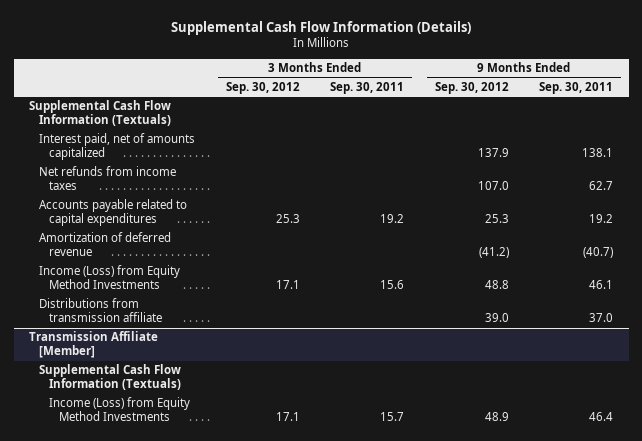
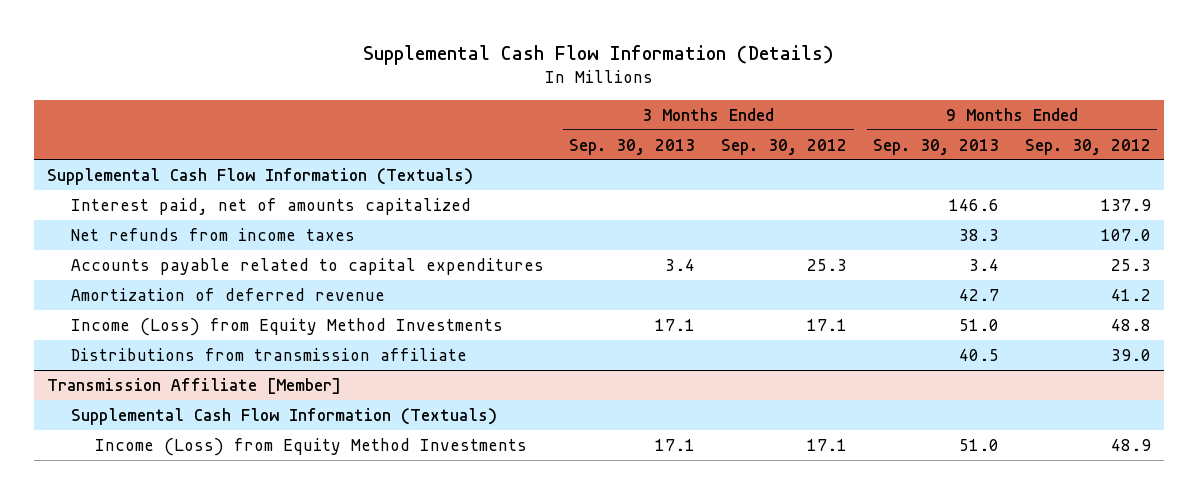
[330,81,405,94] Sep. 30, 2011 -> none
[539,81,614,94] Sep. 30, 2011 -> none
none -> [569,138,696,155] Sep. 30, 2013
none -> [873,138,1000,155] Sep. 30, 2013
[478,247,509,259] (41.2) -> [1110,288,1151,301] 41.2

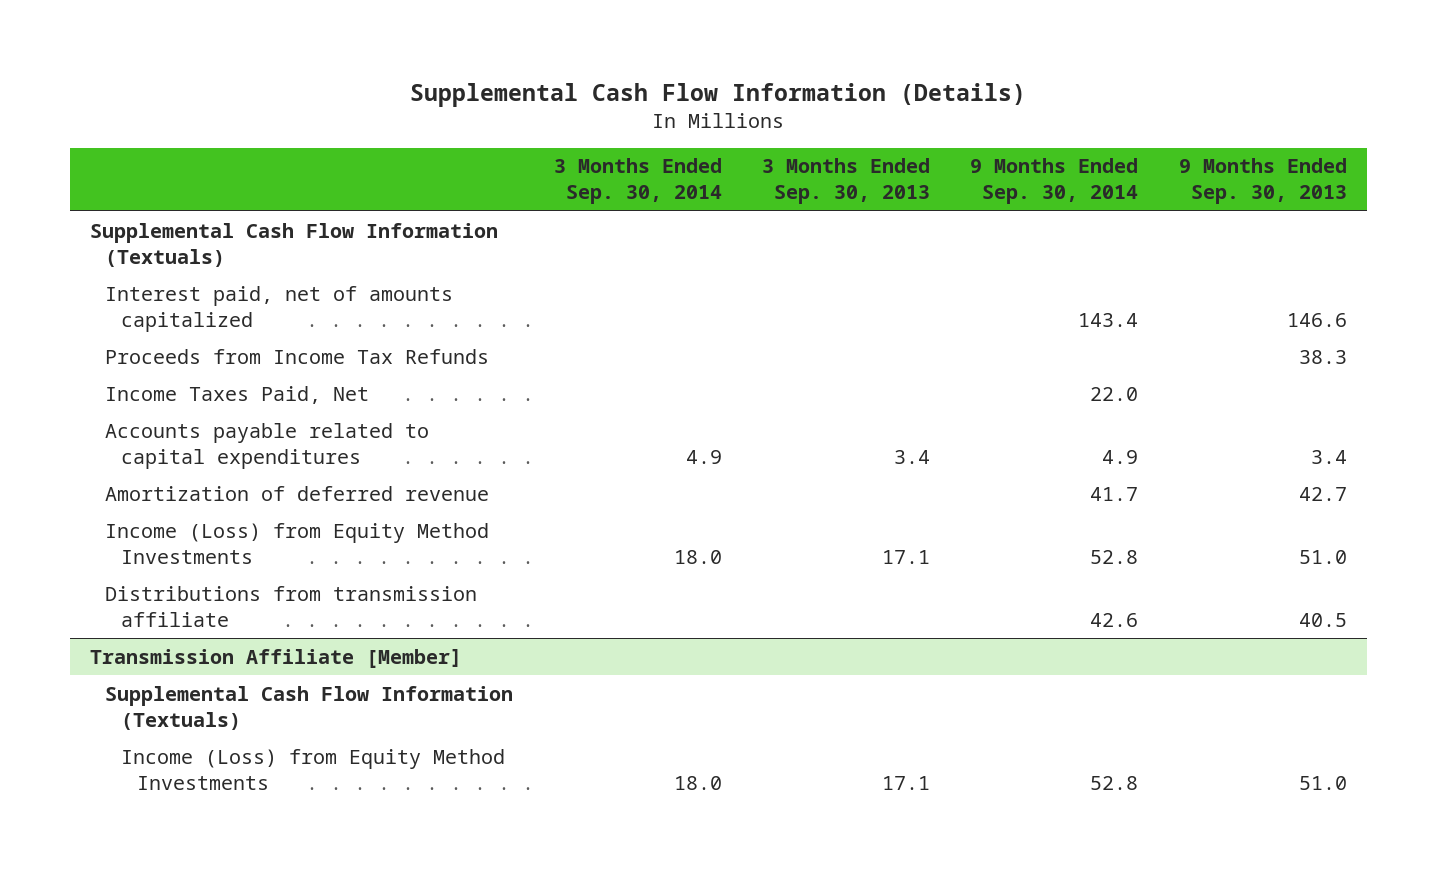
[721,138,848,155] Sep. 30, 2012 -> none
[1024,138,1151,155] Sep. 30, 2012 -> none
none -> [553,158,722,205] 3 Months Ended Sep. 30, 2014
none -> [970,158,1139,205] 9 Months Ended Sep. 30, 2014
[70,227,355,241] Net refunds from income taxes -> [105,348,490,364] Proceeds from Income Tax Refunds
none -> [105,385,370,404] Income Taxes Paid, Net

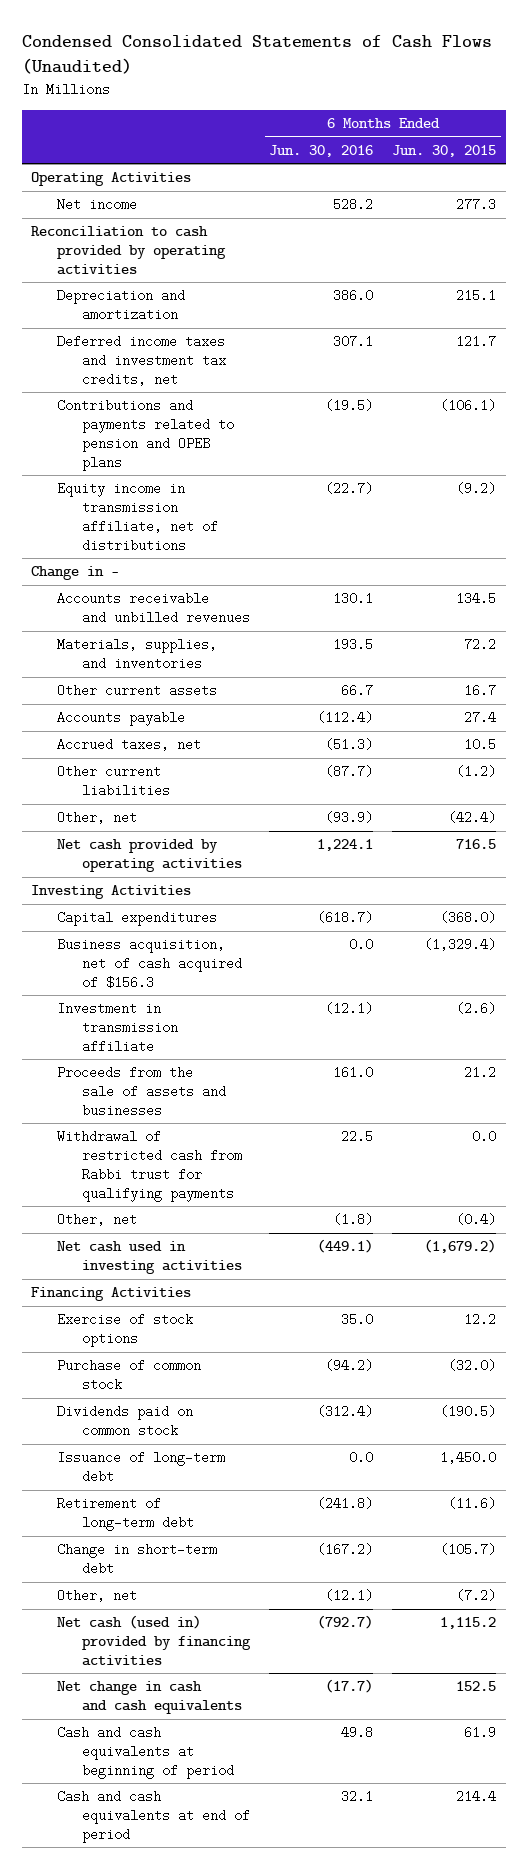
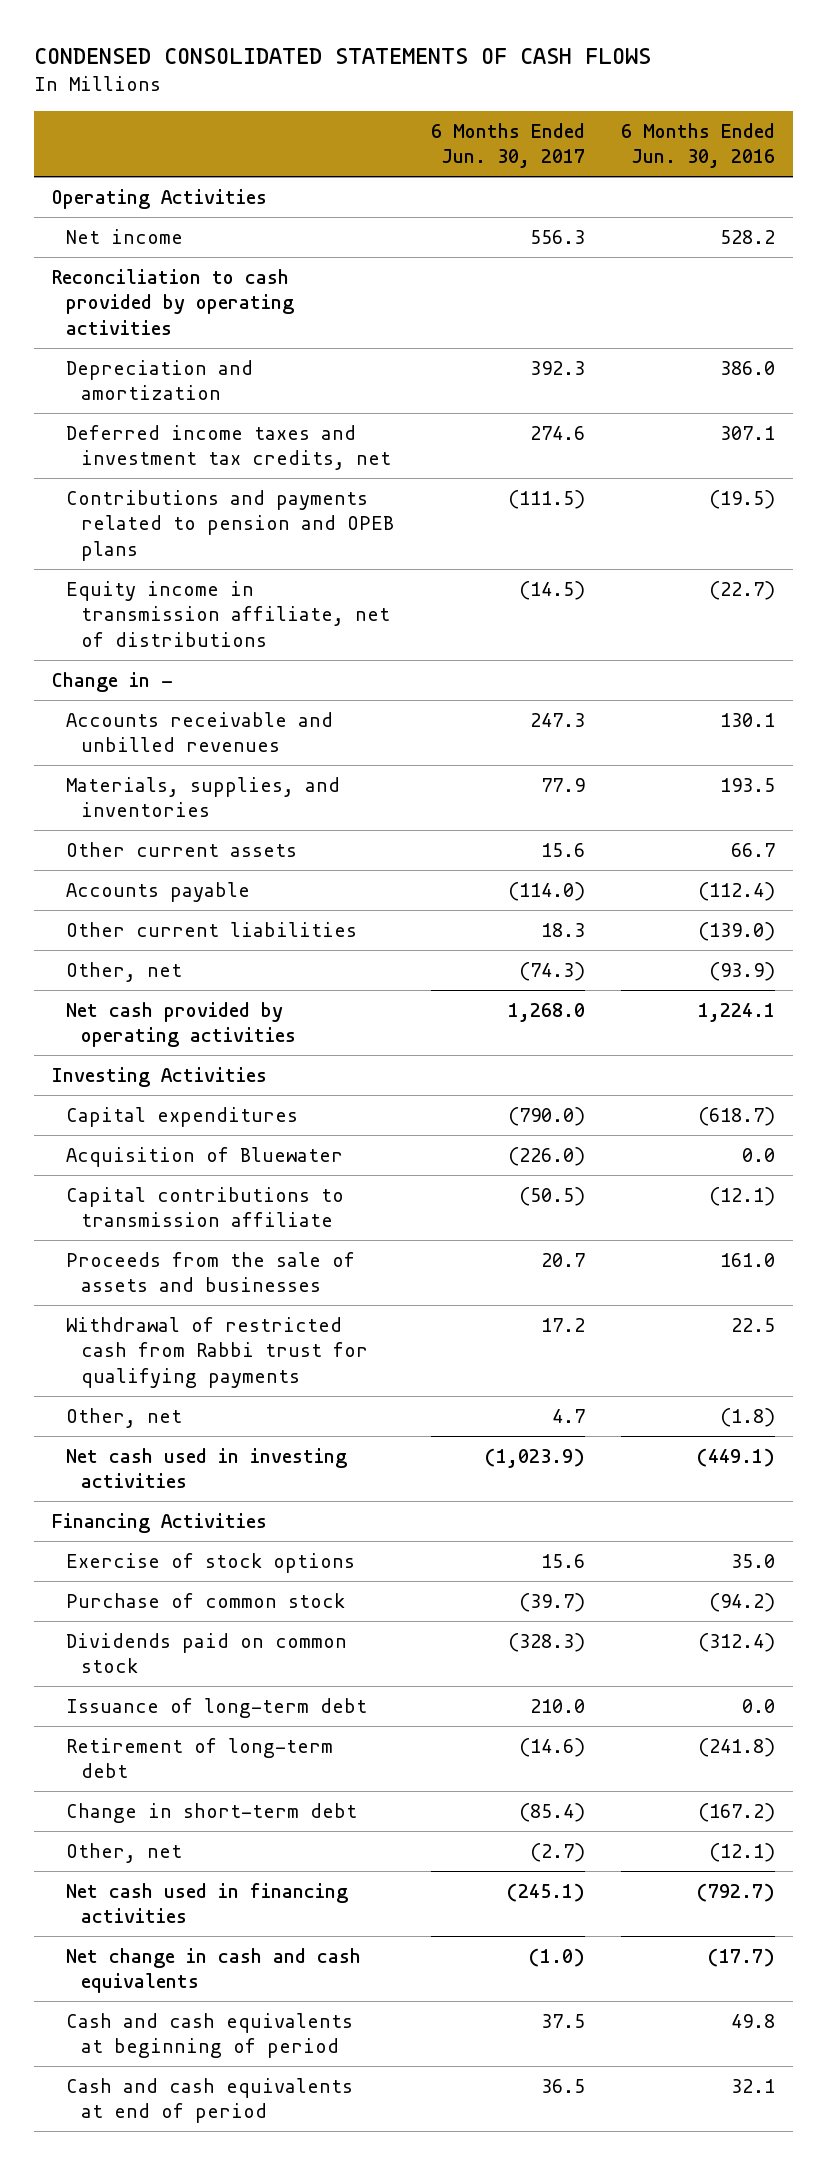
[21,34,492,75] Condensed Consolidated Statements of Cash Flows (Unaudited) -> [33,48,651,65] CONDENSED CONSOLIDATED STATEMENTS OF CASH FLOWS
[392,145,497,158] Jun. 30, 2015 -> none
none -> [430,122,585,169] 6 Months Ended Jun. 30, 2017
[56,738,201,752] Accrued taxes, net -> none
[325,765,374,779] (87.7) -> [697,921,775,941] (139.0)
[56,938,243,990] Business acquisition, net of cash acquired of $156.3 -> [66,1146,344,1167] Acquisition of Bluewater
[56,1002,179,1054] Investment in transmission affiliate -> [66,1186,345,1228] Capital contributions to transmission affiliate
[56,1615,252,1667] Net cash (used in) provided by financing activities -> [66,1882,349,1924] Net cash used in financing activities

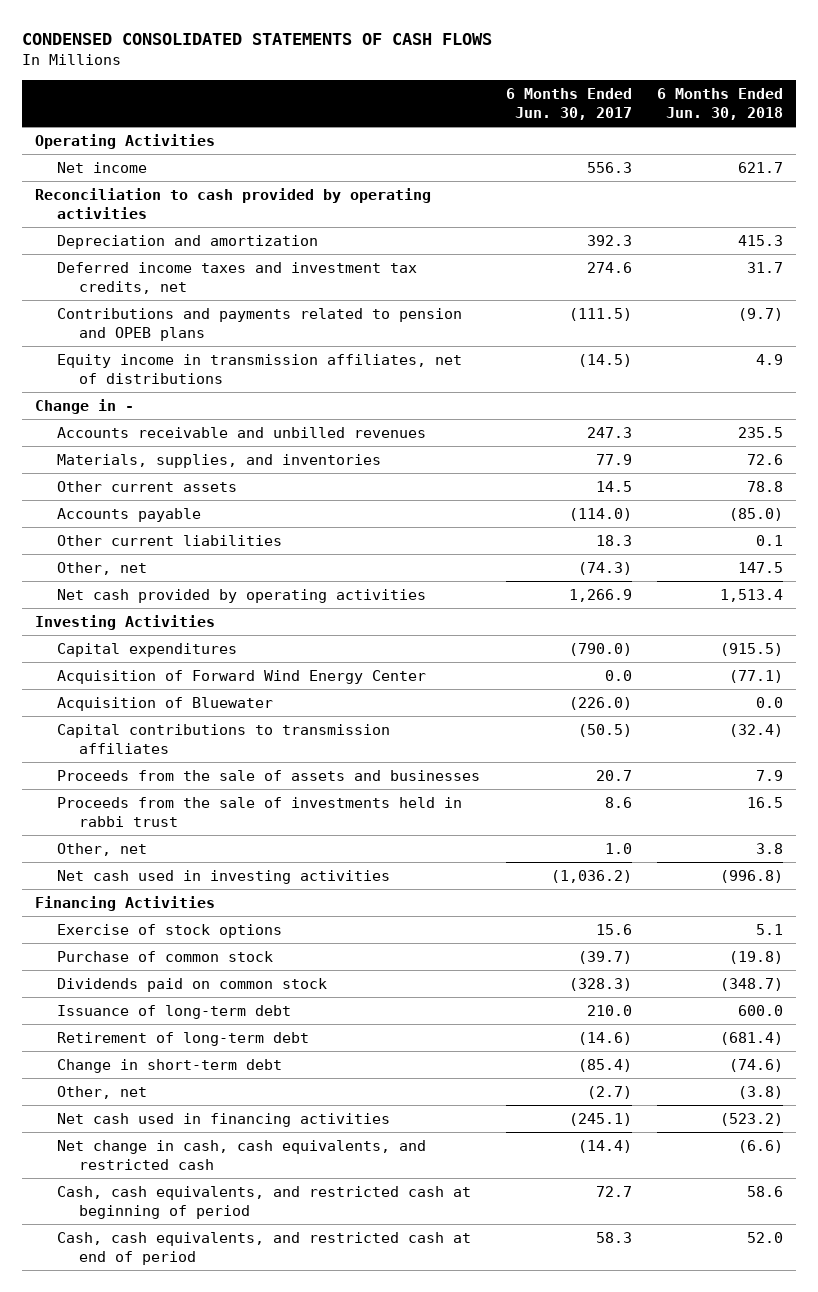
[620,122,775,169] 6 Months Ended Jun. 30, 2016 -> none
none -> [657,88,784,121] 6 Months Ended Jun. 30, 2018
[66,580,391,647] Equity income in transmission affiliate, net of distributions -> [56,353,462,384] Equity income in transmission affiliates, net of distributions
[540,842,585,857] 15.6 -> [595,480,632,492] 14.5
[507,1002,585,1022] 1,268.0 -> [568,588,632,602] 1,266.9
none -> [56,669,426,684] Acquisition of Forward Wind Energy Center
[66,1186,345,1228] Capital contributions to transmission affiliate -> [56,723,390,754] Capital contributions to transmission affiliates
[66,1316,369,1388] Withdrawal of restricted cash from Rabbi trust for qualifying payments -> none
none -> [56,796,462,827] Proceeds from the sale of investments held in rabbi trust
[551,1408,585,1423] 4.7 -> [604,842,632,854] 1.0
[484,1447,585,1468] (1,023.9) -> [550,869,632,883] (1,036.2)
[66,1947,362,1994] Net change in cash and cash equivalents -> [56,1139,426,1170] Net change in cash, cash equivalents, and restricted cash
[528,1947,585,1967] (1.0) -> [577,1139,632,1153] (14.4)
[66,2012,354,2059] Cash and cash equivalents at beginning of period -> [56,1185,471,1219] Cash, cash equivalents, and restricted cash at beginning of period
[540,2013,585,2028] 37.5 -> [595,1185,632,1197] 72.7
[66,2077,354,2124] Cash and cash equivalents at end of period -> [56,1231,471,1265] Cash, cash equivalents, and restricted cash at end of period
[540,2078,585,2093] 36.5 -> [595,1231,632,1243] 58.3

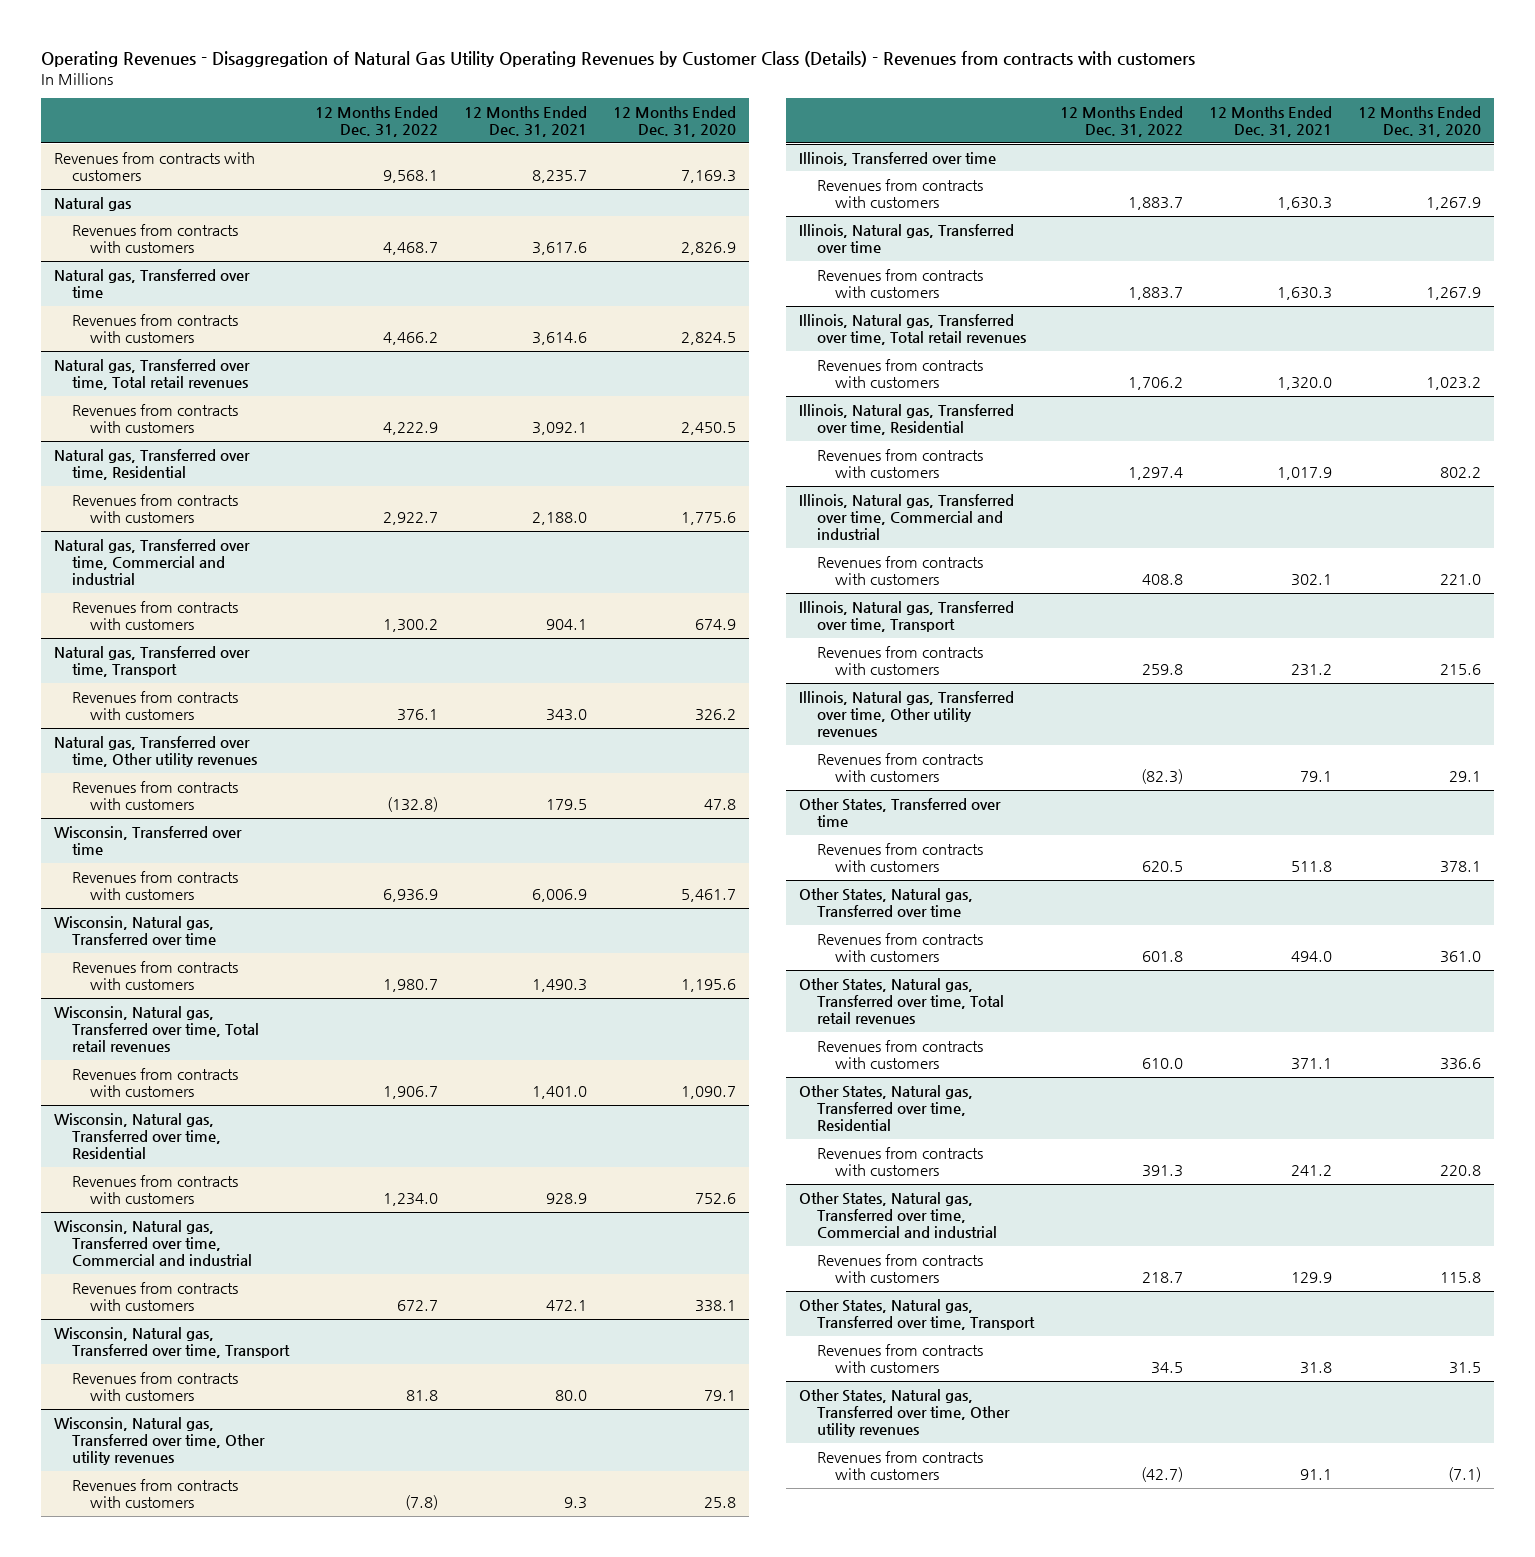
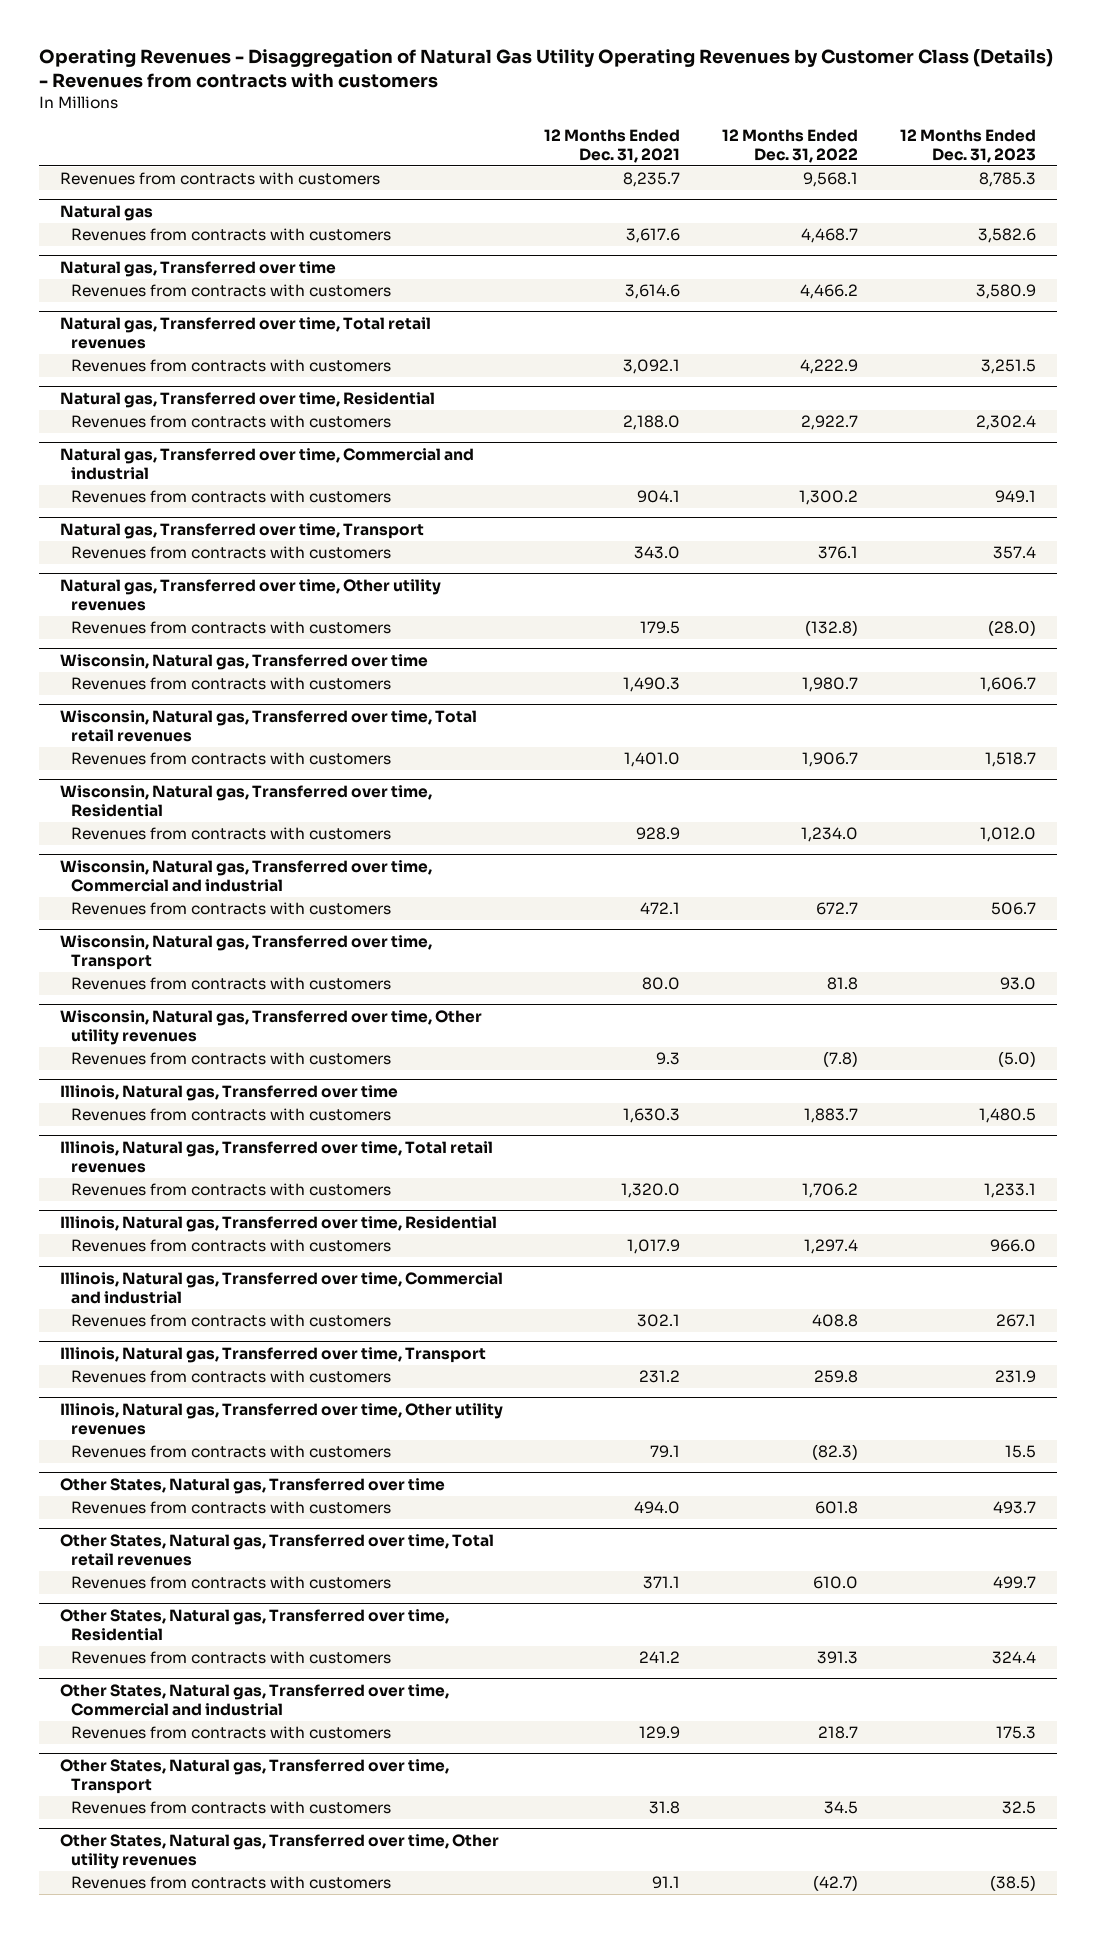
[613,106,737,138] 12 Months Ended Dec. 31, 2020 -> none
none -> [899,128,1036,163] 12 Months Ended Dec. 31, 2023
[54,825,243,856] Wisconsin, Transferred over time -> none
[72,870,239,901] Revenues from contracts with customers -> none
[798,151,996,166] Illinois, Transferred over time -> none
[816,178,983,209] Revenues from contracts with customers -> none
[798,797,1001,828] Other States, Transferred over time -> none
[816,842,983,873] Revenues from contracts with customers -> none

